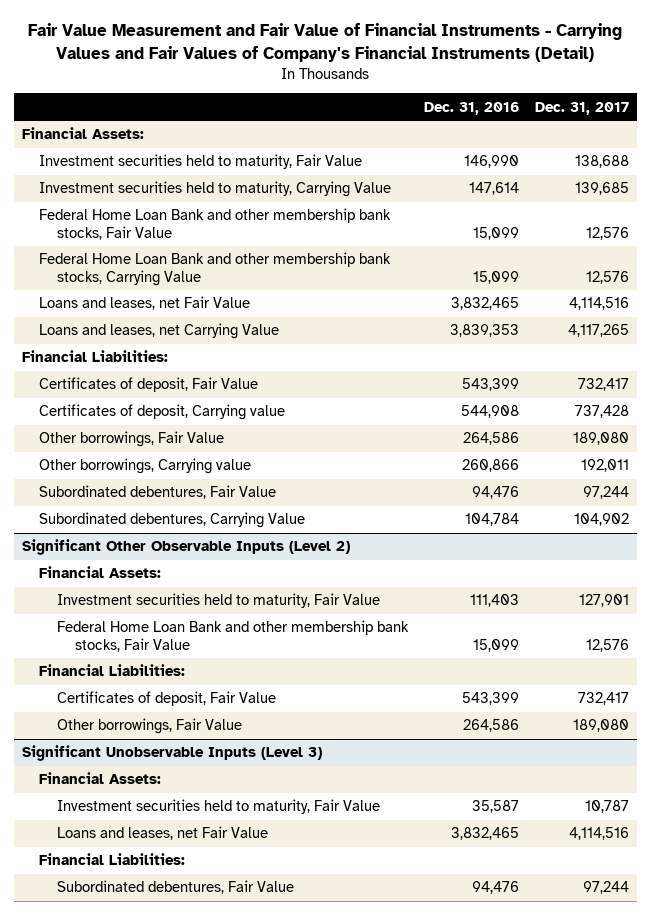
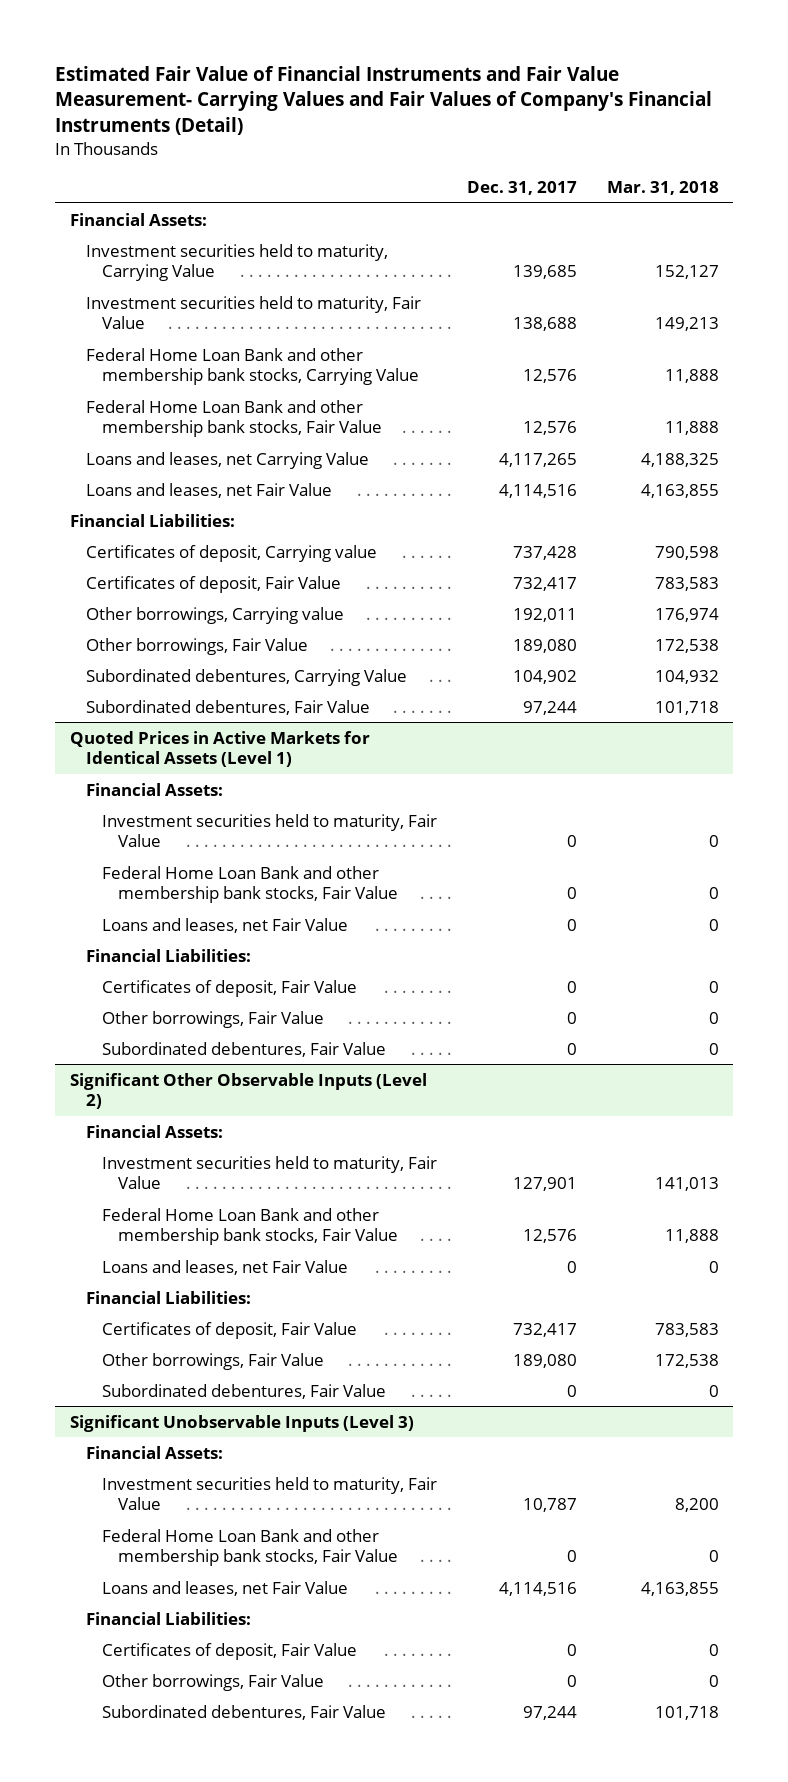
[28,23,623,63] Fair Value Measurement and Fair Value of Financial Instruments - Carrying Values and Fair Values of Company's Financial Instruments (Detail) -> [54,65,712,136] Estimated Fair Value of Financial Instruments and Fair Value Measurement- Carrying Values and Fair Values of Company's Financial Instruments (Detail)
[424,101,520,115] Dec. 31, 2016 -> none
none -> [606,180,719,195] Mar. 31, 2018
[39,154,363,170] Investment securities held to maturity, Fair Value -> [85,295,421,330] Investment securities held to maturity, Fair Value
[39,208,392,240] Federal Home Loan Bank and other membership bank stocks, Fair Value -> [85,399,383,438] Federal Home Loan Bank and other membership bank stocks, Fair Value
[39,296,251,311] Loans and leases, net Fair Value -> [85,482,332,498] Loans and leases, net Fair Value
[39,377,259,393] Certificates of deposit, Fair Value -> [85,575,341,593] Certificates of deposit, Fair Value
[39,431,225,448] Other borrowings, Fair Value -> [85,637,308,655] Other borrowings, Fair Value
[39,485,277,500] Subordinated debentures, Fair Value -> [85,699,370,715] Subordinated debentures, Fair Value
none -> [69,730,370,768] Quoted Prices in Active Markets for Identical Assets (Level 1)
none -> [85,782,223,796] Financial Assets:
none -> [102,813,438,848] Investment securities held to maturity, Fair Value
none -> [102,865,399,904] Federal Home Loan Bank and other membership bank stocks, Fair Value
none -> [102,917,349,933] Loans and leases, net Fair Value
none -> [85,948,251,962] Financial Liabilities:
none -> [102,979,358,997] Certificates of deposit, Fair Value
none -> [102,1010,325,1028] Other borrowings, Fair Value
none -> [102,1041,387,1057] Subordinated debentures, Fair Value
none -> [102,1259,349,1275] Loans and leases, net Fair Value
none -> [102,1383,387,1399] Subordinated debentures, Fair Value
none -> [102,1528,399,1567] Federal Home Loan Bank and other membership bank stocks, Fair Value
none -> [102,1642,358,1660] Certificates of deposit, Fair Value
none -> [102,1673,325,1691] Other borrowings, Fair Value

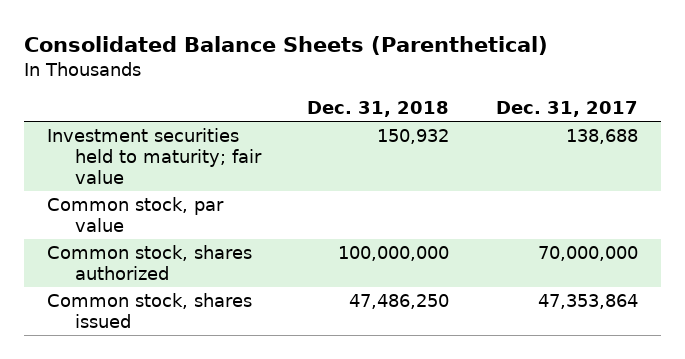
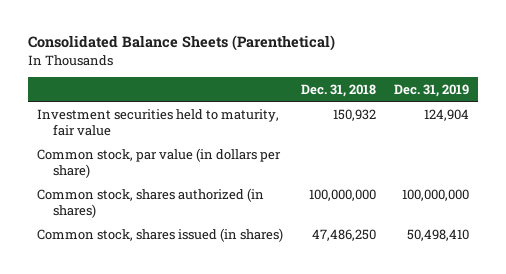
[495,101,638,118] Dec. 31, 2017 -> none
none -> [394,83,470,97] Dec. 31, 2019
[46,128,262,185] Investment securities held to maturity; fair value -> [36,108,279,136] Investment securities held to maturity, fair value
[46,197,224,233] Common stock, par value -> [36,147,281,178] Common stock, par value (in dollars per share)
[46,245,252,281] Common stock, shares authorized -> [36,187,264,218] Common stock, shares authorized (in shares)
[46,293,252,329] Common stock, shares issued -> [36,227,283,242] Common stock, shares issued (in shares)

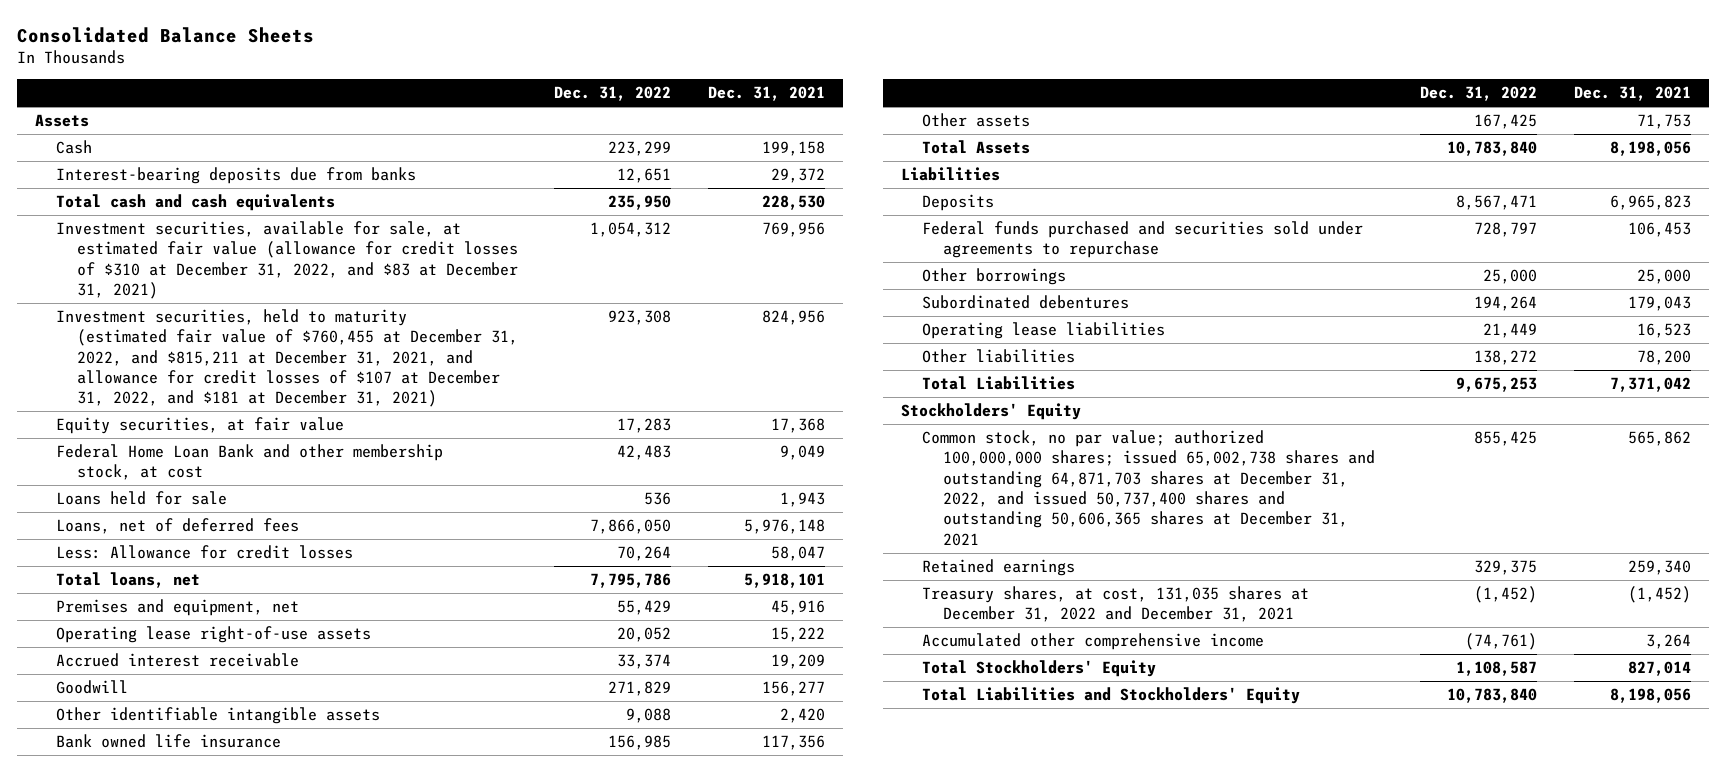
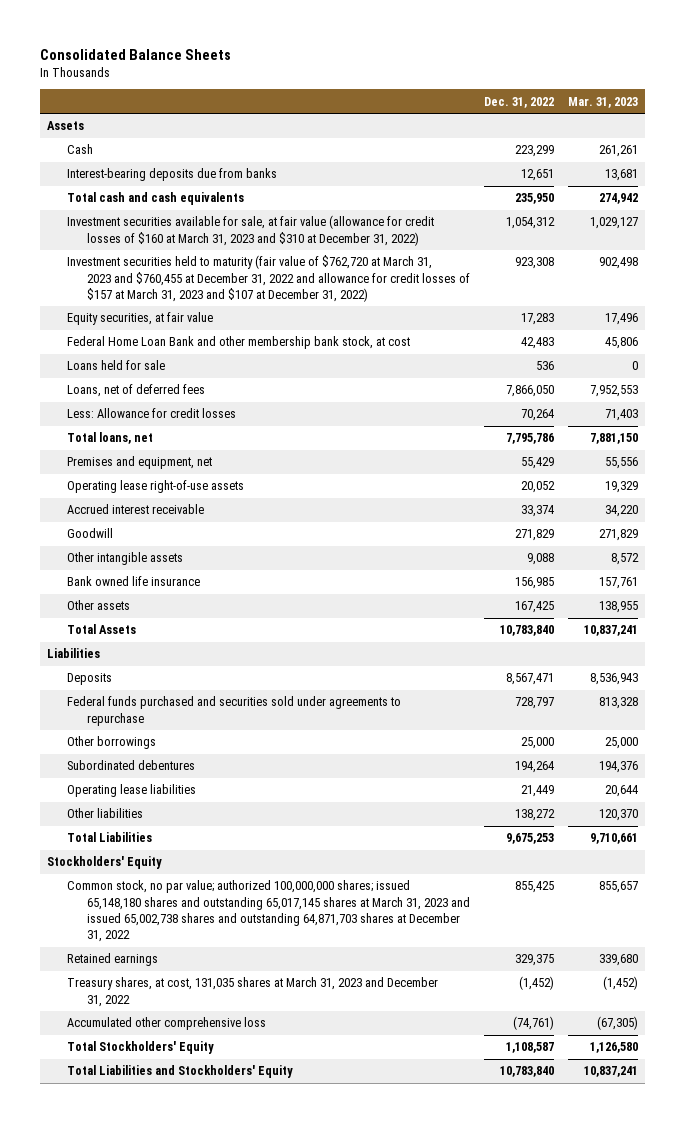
[707,86,825,102] Dec. 31, 2021 -> none
none -> [567,96,638,108] Mar. 31, 2023
[55,221,518,300] Investment securities, available for sale, at estimated fair value (allowance for credit losses of $310 at December 31, 2022, and $83 at December 31, 2021) -> [66,215,434,246] Investment securities available for sale, at fair value (allowance for credit losses of $160 at March 31, 2023 and $310 at December 31, 2022)
[55,309,518,408] Investment securities, held to maturity (estimated fair value of $760,455 at December 31, 2022, and $815,211 at December 31, 2021, and allowance for credit losses of $107 at December 31, 2022, and $181 at December 31, 2021) -> [66,255,470,302] Investment securities held to maturity (fair value of $762,720 at March 31, 2023 and $760,455 at December 31, 2022 and allowance for credit losses of $157 at March 31, 2023 and $107 at December 31, 2022)
[55,444,443,481] Federal Home Loan Bank and other membership stock, at cost -> [66,336,410,350] Federal Home Loan Bank and other membership bank stock, at cost
[55,707,380,725] Other identifiable intangible assets -> [66,552,183,566] Other intangible assets
[922,430,1376,546] Common stock, no par value; authorized 100,000,000 shares; issued 65,002,738 shares and outstanding 64,871,703 shares at December 31, 2022, and issued 50,737,400 shares and outstanding 50,606,365 shares at December 31, 2021 -> [66,880,470,943] Common stock, no par value; authorized 100,000,000 shares; issued 65,148,180 shares and outstanding 65,017,145 shares at March 31, 2023 and issued 65,002,738 shares and outstanding 64,871,703 shares at December 31, 2022
[922,586,1310,623] Treasury shares, at cost, 131,035 shares at December 31, 2022 and December 31, 2021 -> [66,977,438,1007] Treasury shares, at cost, 131,035 shares at March 31, 2023 and December 31, 2022
[922,633,1265,651] Accumulated other comprehensive income -> [66,1017,266,1031] Accumulated other comprehensive loss

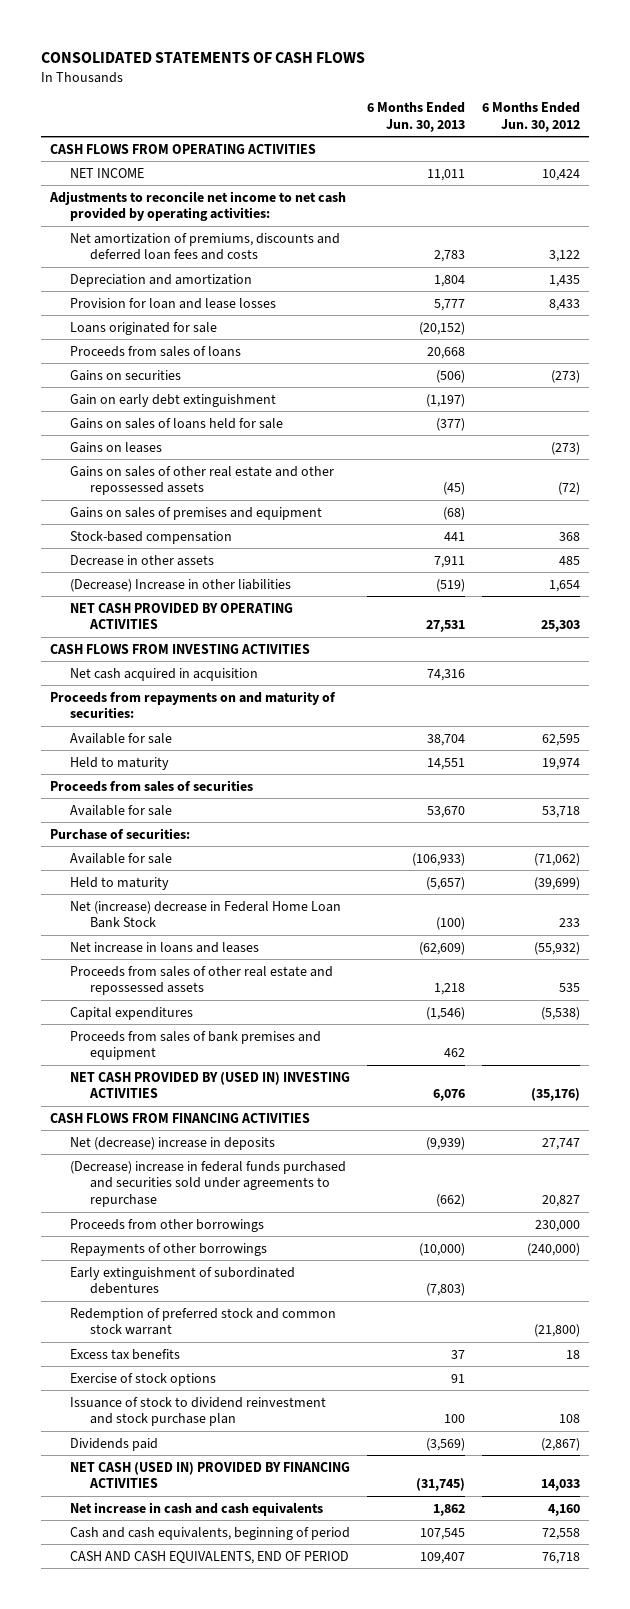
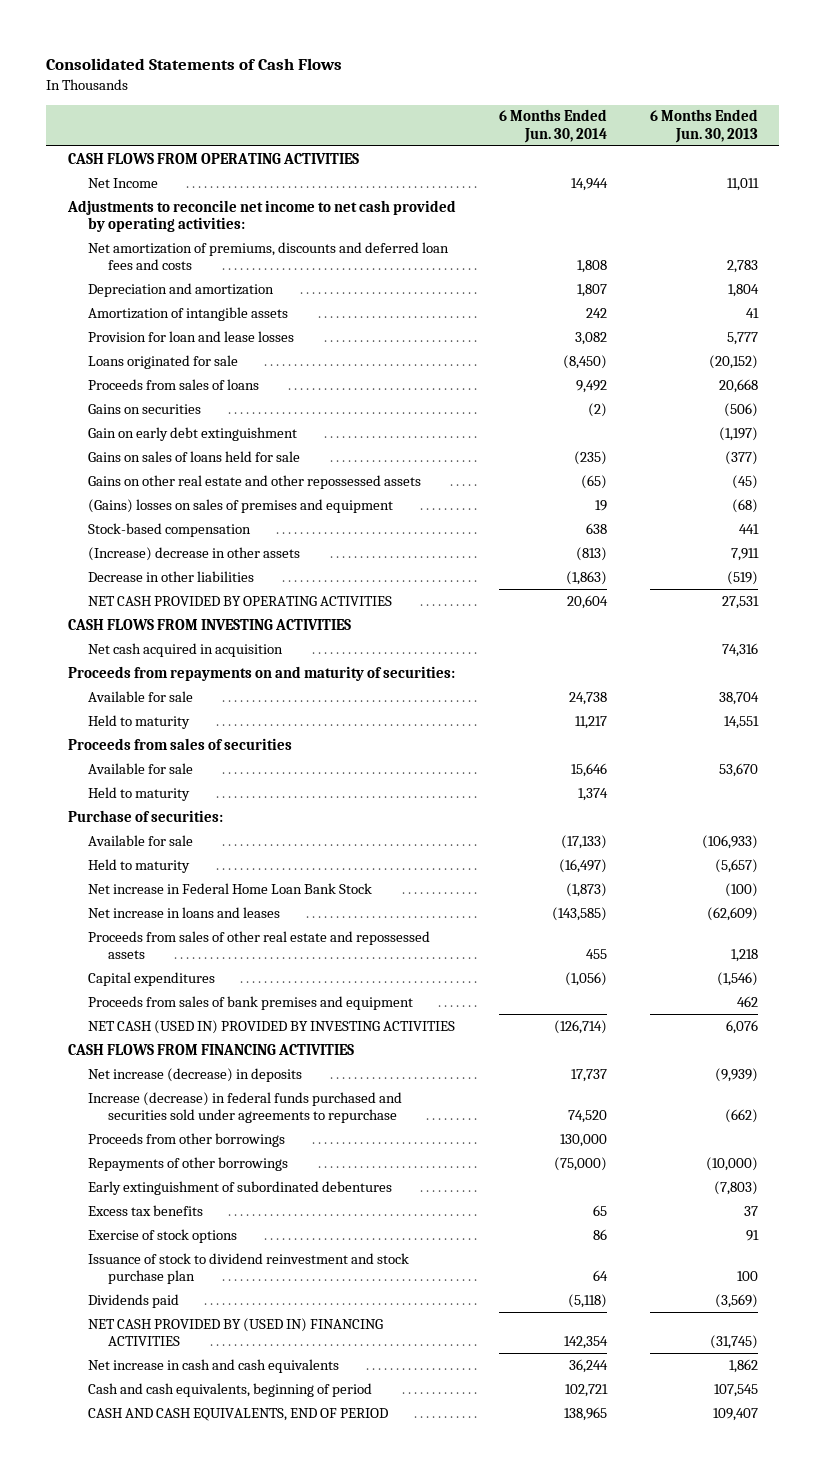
[41,51,366,63] CONSOLIDATED STATEMENTS OF CASH FLOWS -> [46,57,343,70] Consolidated Statements of Cash Flows
[481,102,580,133] 6 Months Ended Jun. 30, 2012 -> none
none -> [498,109,607,143] 6 Months Ended Jun. 30, 2014
[69,167,144,178] NET INCOME -> [88,177,159,188] Net Income
none -> [88,306,289,321] Amortization of intangible assets
[69,441,162,453] Gains on leases -> none
[69,465,334,496] Gains on sales of other real estate and other repossessed assets -> [88,474,422,489] Gains on other real estate and other repossessed assets
[69,506,322,520] Gains on sales of premises and equipment -> [88,498,394,513] (Gains) losses on sales of premises and equipment
[69,554,214,566] Decrease in other assets -> [88,546,301,561] (Increase) decrease in other assets
[69,578,291,592] (Decrease) Increase in other liabilities -> [88,570,255,582] Decrease in other liabilities
none -> [88,786,191,801] Held to maturity
[69,900,341,929] Net (increase) decrease in Federal Home Loan Bank Stock -> [88,882,373,894] Net increase in Federal Home Loan Bank Stock
[69,1071,350,1099] NET CASH PROVIDED BY (USED IN) INVESTING ACTIVITIES -> [88,1019,456,1034] NET CASH (USED IN) PROVIDED BY INVESTING ACTIVITIES
[69,1136,275,1150] Net (decrease) increase in deposits -> [88,1067,303,1082] Net increase (decrease) in deposits
[69,1160,346,1208] (Decrease) increase in federal funds purchased and securities sold under agreements to repurchase -> [88,1091,403,1124] Increase (decrease) in federal funds purchased and securities sold under agreements to repurchase
[69,1307,336,1336] Redemption of preferred stock and common stock warrant -> none
[69,1461,350,1489] NET CASH (USED IN) PROVIDED BY FINANCING ACTIVITIES -> [88,1317,384,1347] NET CASH PROVIDED BY (USED IN) FINANCING ACTIVITIES

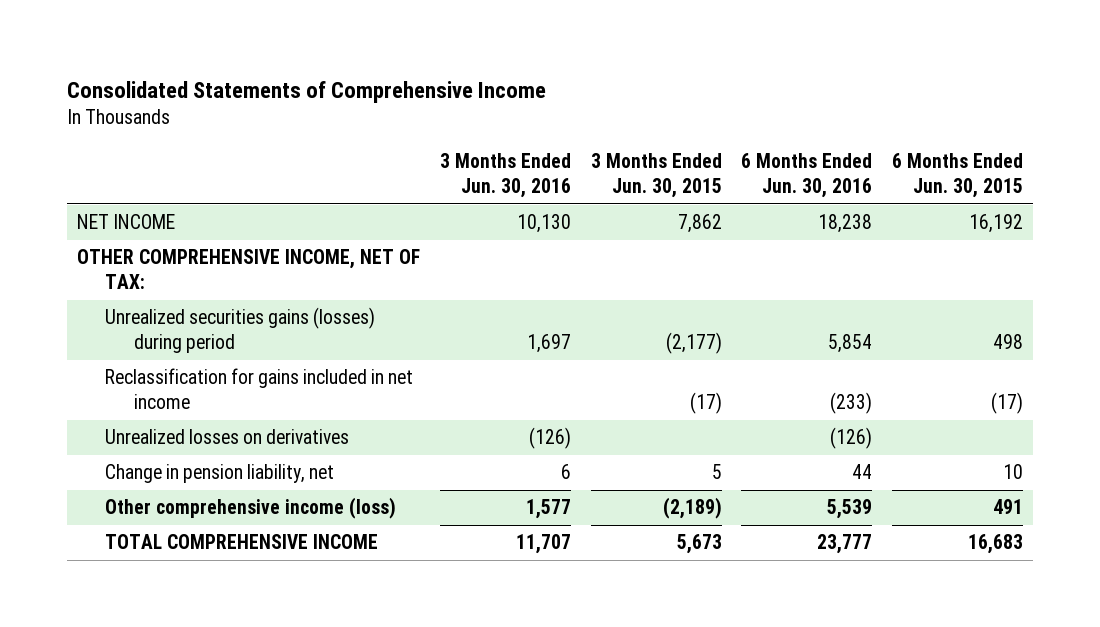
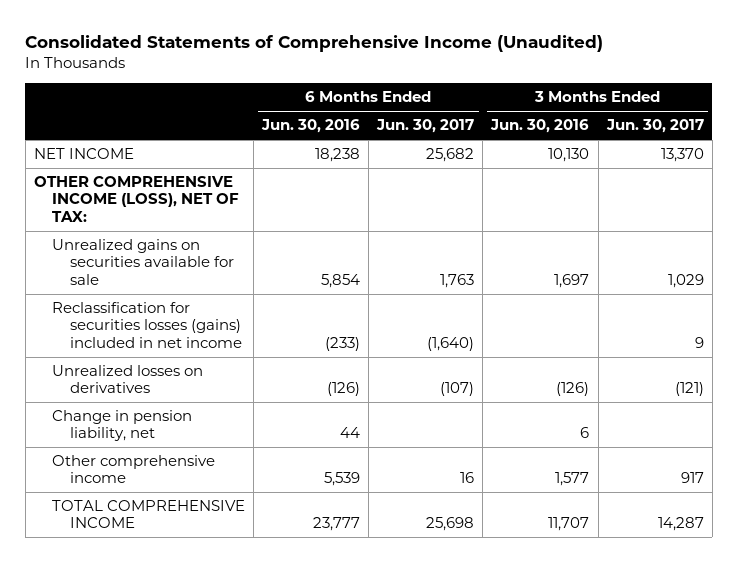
[67,80,547,103] Consolidated Statements of Comprehensive Income -> [25,35,604,53] Consolidated Statements of Comprehensive Income (Unaudited)
[590,152,722,198] 3 Months Ended Jun. 30, 2015 -> none
[892,152,1024,198] 6 Months Ended Jun. 30, 2015 -> none
none -> [376,119,475,134] Jun. 30, 2017
none -> [605,119,704,134] Jun. 30, 2017
[76,249,420,290] OTHER COMPREHENSIVE INCOME, NET OF TAX: -> [33,176,239,222] OTHER COMPREHENSIVE INCOME (LOSS), NET OF TAX:
[105,307,376,354] Unrealized securities gains (losses) during period -> [51,239,234,285] Unrealized gains on securities available for sale
[105,368,414,410] Reclassification for gains included in net income -> [51,302,242,348] Reclassification for securities losses (gains) included in net income
[105,497,397,520] Other comprehensive income (loss) -> [51,455,215,484] Other comprehensive income

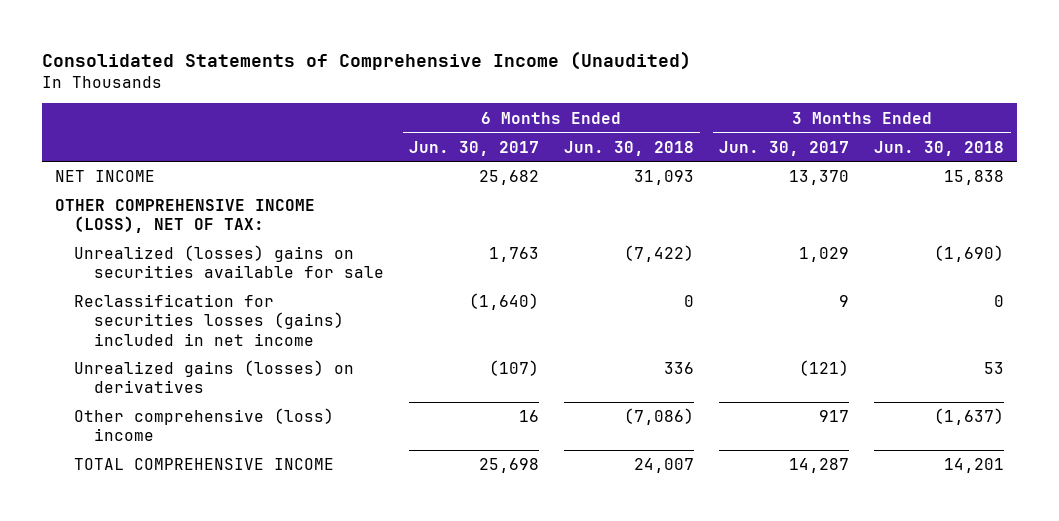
[261,119,361,134] Jun. 30, 2016 -> none
[490,119,590,134] Jun. 30, 2016 -> none
none -> [564,140,695,156] Jun. 30, 2018
none -> [874,140,1005,156] Jun. 30, 2018
[51,239,234,285] Unrealized gains on securities available for sale -> [74,245,384,279] Unrealized (losses) gains on securities available for sale
[51,410,192,442] Change in pension liability, net -> none
[51,365,203,394] Unrealized losses on derivatives -> [74,360,355,394] Unrealized gains (losses) on derivatives
[51,455,215,484] Other comprehensive income -> [74,408,335,442] Other comprehensive (loss) income

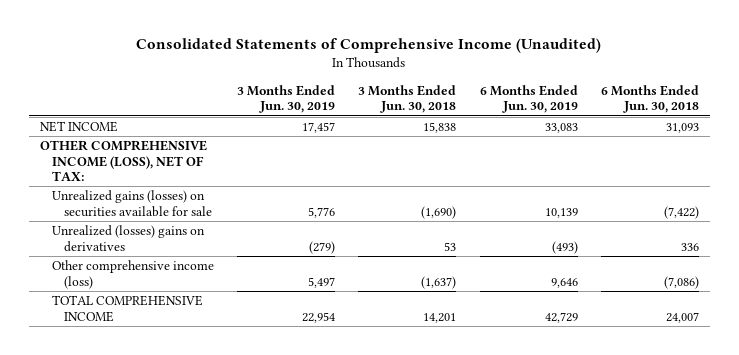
[408,140,539,156] Jun. 30, 2017 -> none
[719,140,850,156] Jun. 30, 2017 -> none
none -> [237,84,336,114] 3 Months Ended Jun. 30, 2019
none -> [479,84,578,114] 6 Months Ended Jun. 30, 2019
[74,294,344,346] Reclassification for securities losses (gains) included in net income -> none
[74,245,384,279] Unrealized (losses) gains on securities available for sale -> [52,189,213,217] Unrealized gains (losses) on securities available for sale
[74,360,355,394] Unrealized gains (losses) on derivatives -> [52,224,206,252] Unrealized (losses) gains on derivatives
[74,408,335,442] Other comprehensive (loss) income -> [52,259,215,289] Other comprehensive income (loss)

